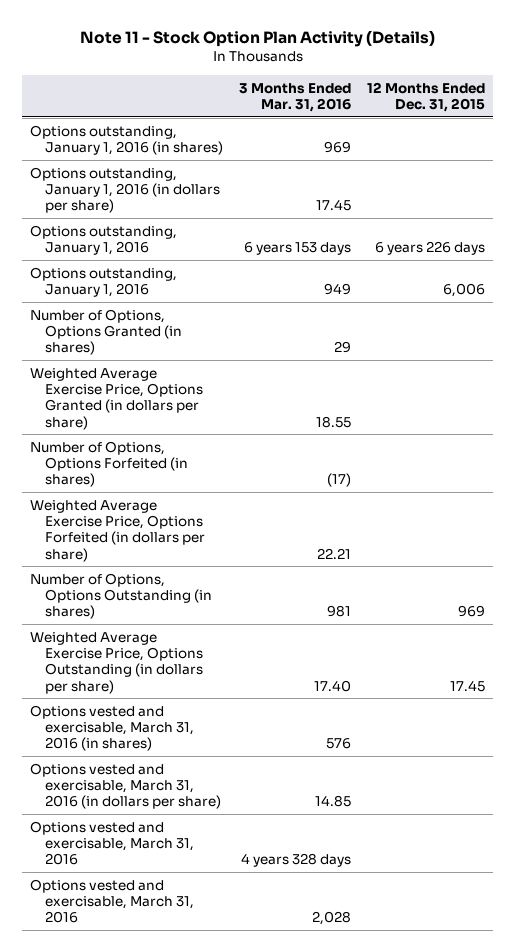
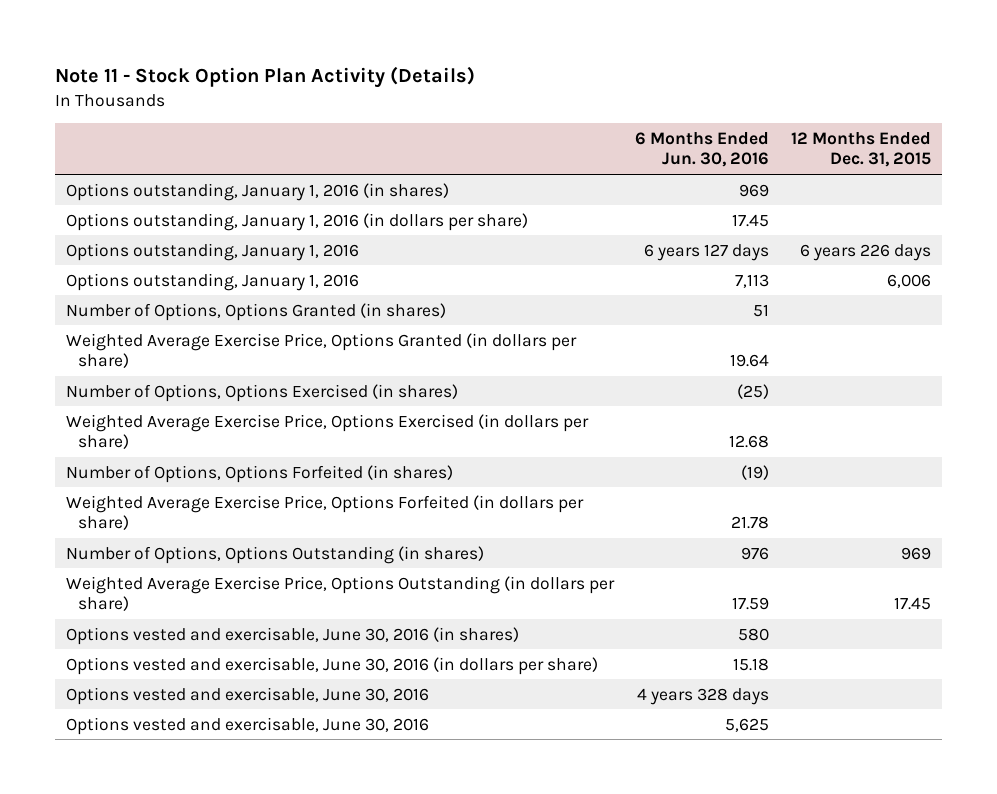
[239,82,352,113] 3 Months Ended Mar. 31, 2016 -> none
none -> [635,131,770,168] 6 Months Ended Jun. 30, 2016
none -> [65,383,458,402] Number of Options, Options Exercised (in shares)
none -> [65,413,589,450] Weighted Average Exercise Price, Options Exercised (in dollars per share)
[29,704,195,752] Options vested and exercisable, March 31, 2016 (in shares) -> [65,626,519,645] Options vested and exercisable, June 30, 2016 (in shares)
[29,762,222,810] Options vested and exercisable, March 31, 2016 (in dollars per share) -> [65,656,598,675] Options vested and exercisable, June 30, 2016 (in dollars per share)
[29,820,195,866] Options vested and exercisable, March 31, 2016 -> [65,686,429,705] Options vested and exercisable, June 30, 2016
[29,878,195,924] Options vested and exercisable, March 31, 2016 -> [65,716,429,735] Options vested and exercisable, June 30, 2016

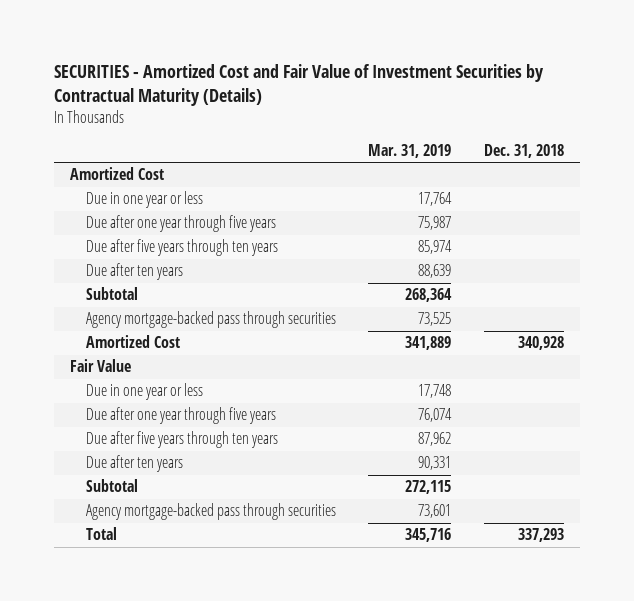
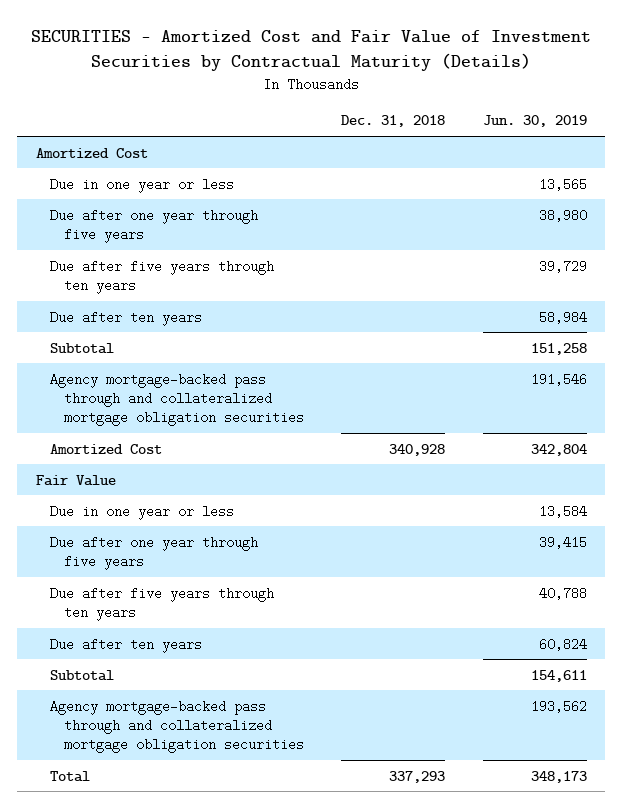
[368,143,452,158] Mar. 31, 2019 -> none
none -> [482,115,587,128] Jun. 30, 2019
[85,311,336,329] Agency mortgage-backed pass through securities -> [49,372,305,427] Agency mortgage-backed pass through and collateralized mortgage obligation securities
[85,503,336,521] Agency mortgage-backed pass through securities -> [49,699,305,754] Agency mortgage-backed pass through and collateralized mortgage obligation securities

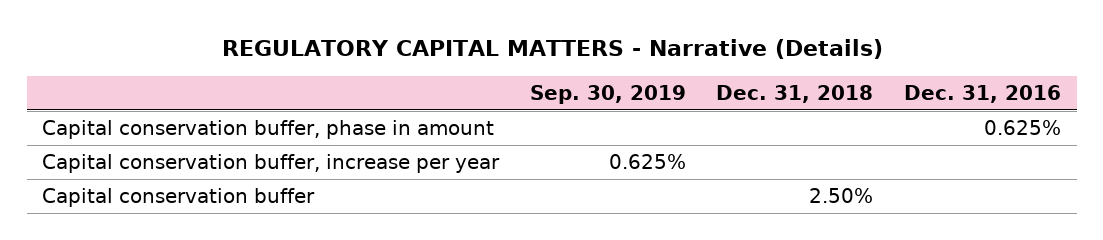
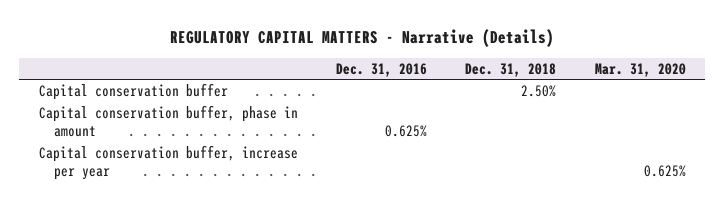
[529,84,686,104] Sep. 30, 2019 -> none
none -> [594,62,686,77] Mar. 31, 2020
[41,188,315,208] Capital conservation buffer -> [38,83,228,101] Capital conservation buffer

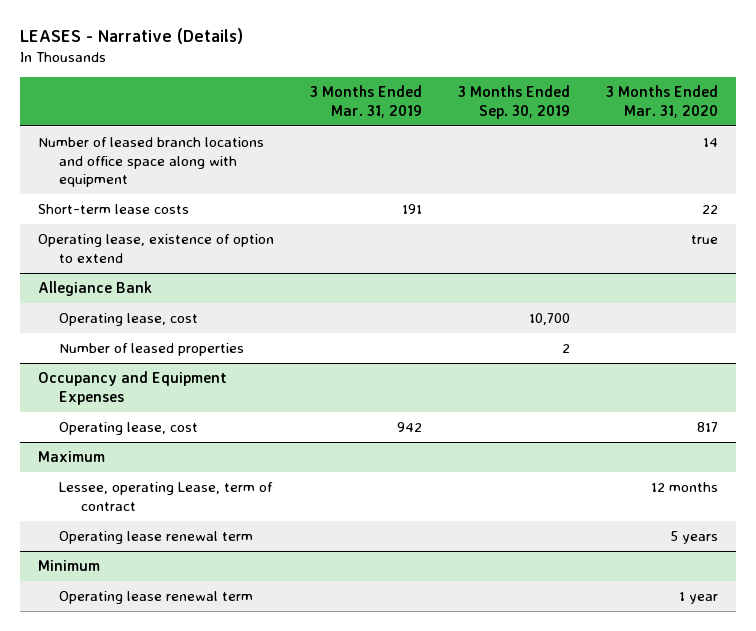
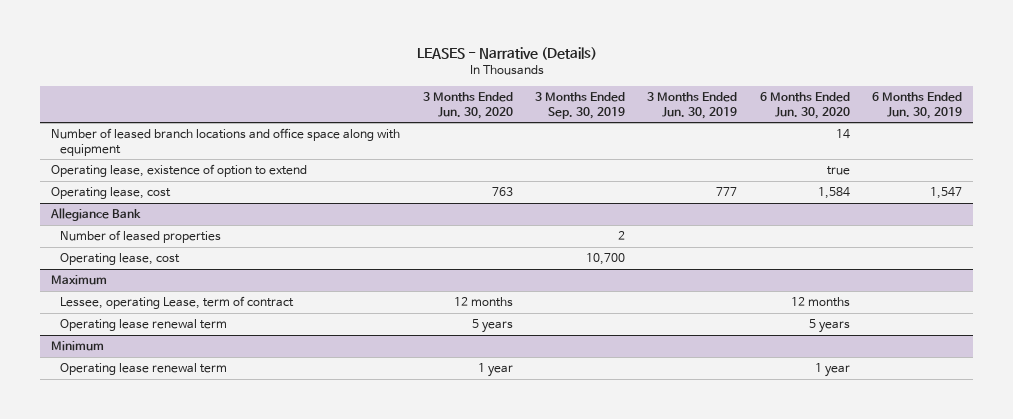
[309,85,422,118] 3 Months Ended Mar. 31, 2019 -> none
[606,85,719,118] 3 Months Ended Mar. 31, 2020 -> none
none -> [422,92,513,119] 3 Months Ended Jun. 30, 2020
none -> [647,92,738,119] 3 Months Ended Jun. 30, 2019
none -> [759,92,850,119] 6 Months Ended Jun. 30, 2020
none -> [872,92,963,119] 6 Months Ended Jun. 30, 2019
[37,203,189,214] Short-term lease costs -> none
none -> [51,187,172,200] Operating lease, cost
[37,370,227,405] Occupancy and Equipment Expenses -> none
[59,421,199,435] Operating lease, cost -> none
[59,312,199,326] Operating lease, cost -> [60,253,181,266] Operating lease, cost

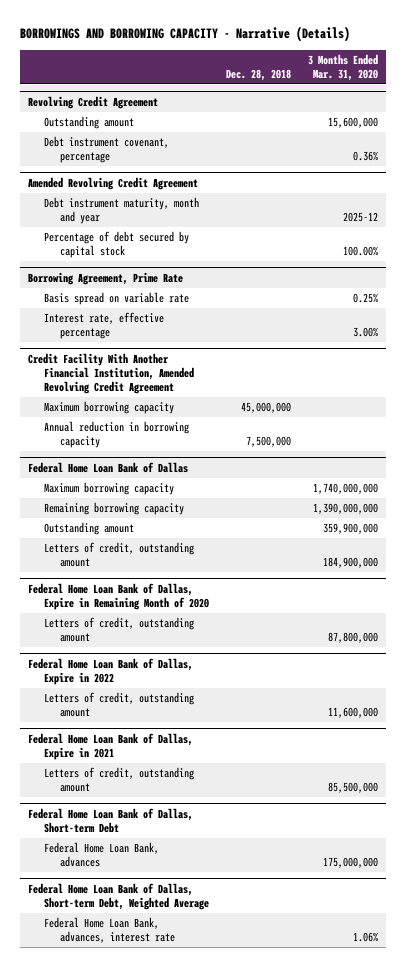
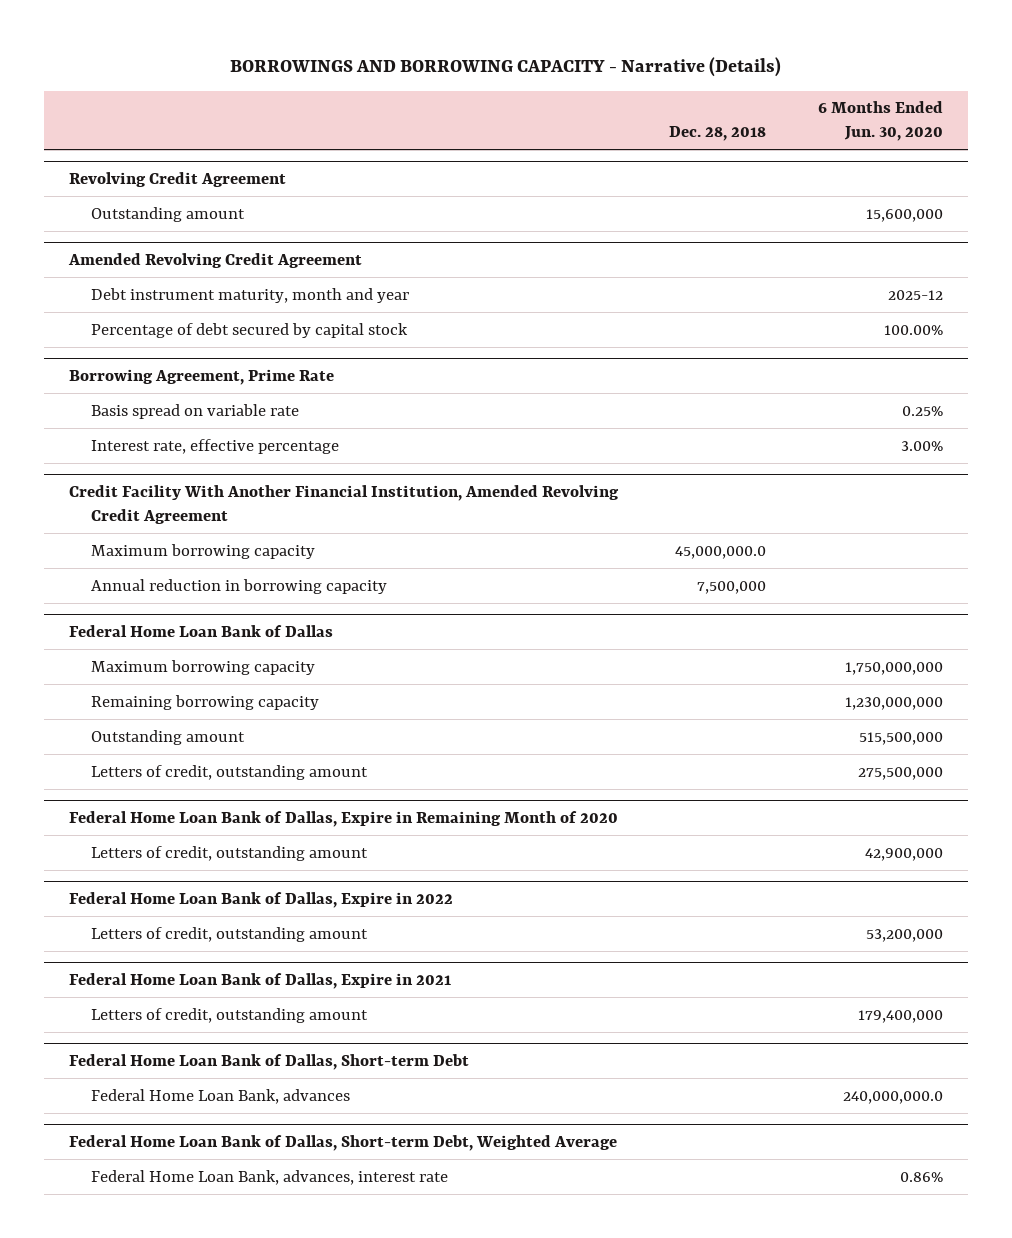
[307,53,378,81] 3 Months Ended Mar. 31, 2020 -> none
none -> [817,101,943,142] 6 Months Ended Jun. 30, 2020
[44,136,170,163] Debt instrument covenant, percentage -> none
[240,402,291,414] 45,000,000 -> [675,545,767,559] 45,000,000.0

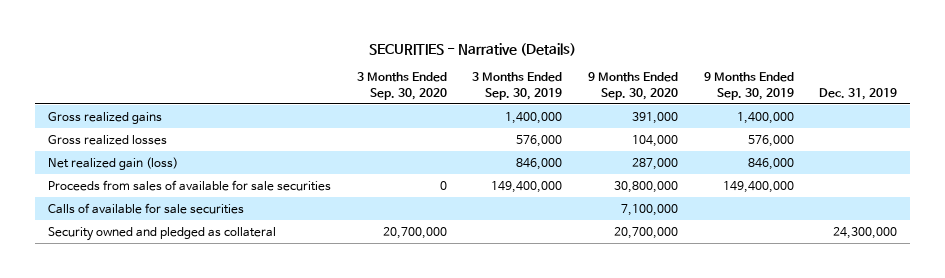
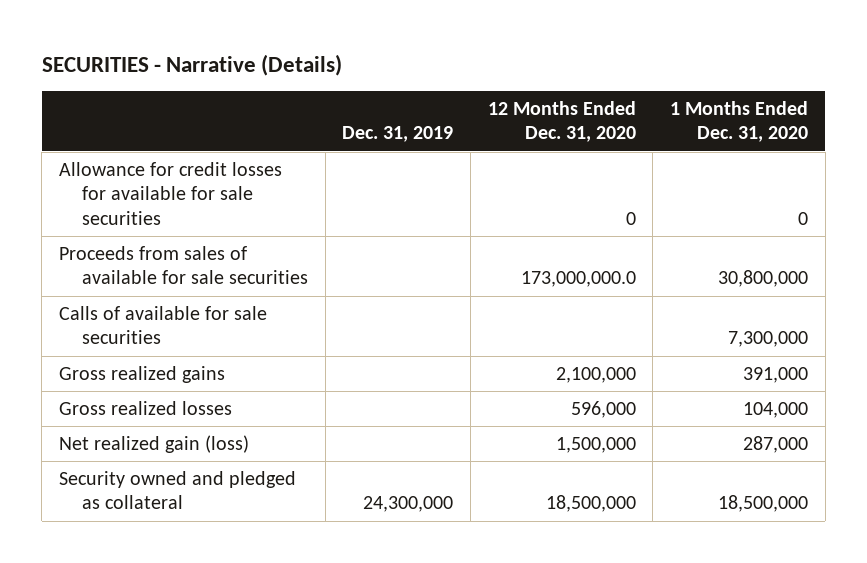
[356,72,447,100] 3 Months Ended Sep. 30, 2020 -> none
[472,72,563,100] 3 Months Ended Sep. 30, 2019 -> none
[588,72,679,100] 9 Months Ended Sep. 30, 2020 -> none
[703,72,794,100] 9 Months Ended Sep. 30, 2019 -> none
none -> [487,101,636,143] 12 Months Ended Dec. 31, 2020
none -> [670,101,809,143] 1 Months Ended Dec. 31, 2020
none -> [58,161,282,225] Allowance for credit losses for available for sale securities
[48,179,332,191] Proceeds from sales of available for sale securities -> [58,245,308,285] Proceeds from sales of available for sale securities
[48,202,245,214] Calls of available for sale securities -> [58,305,267,345] Calls of available for sale securities

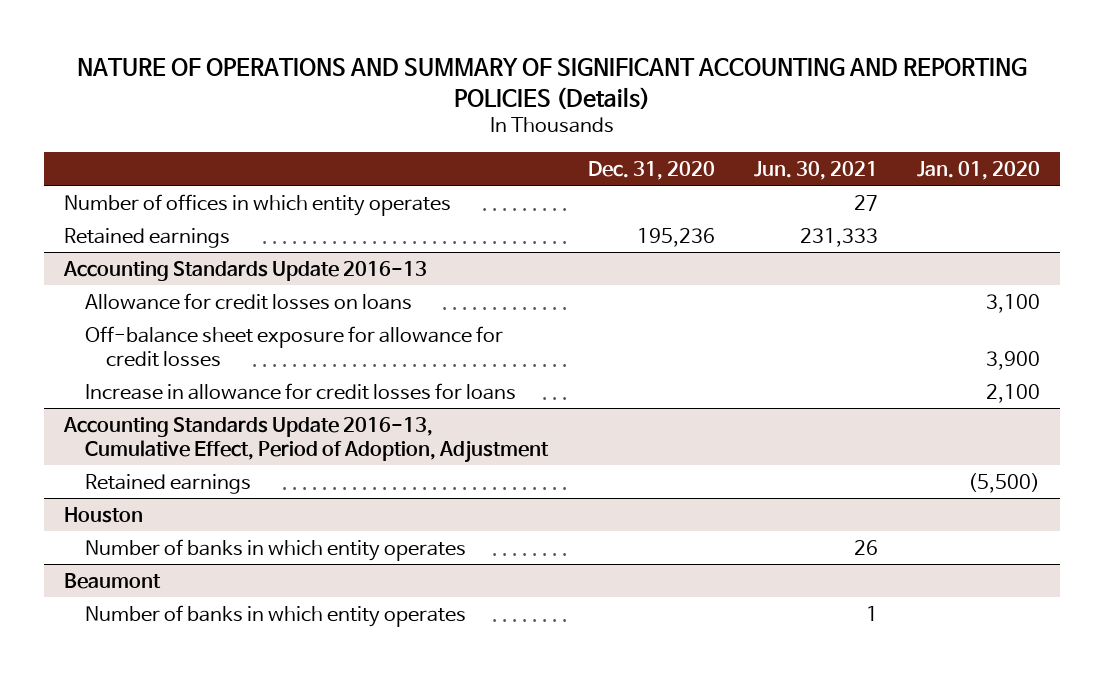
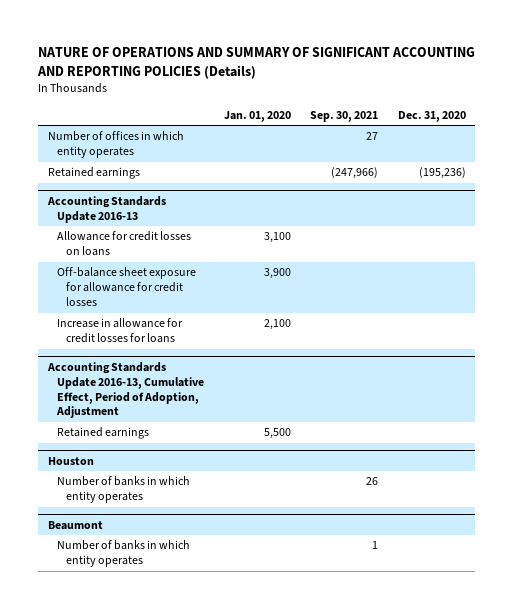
[754,160,879,180] Jun. 30, 2021 -> none
none -> [310,110,379,122] Sep. 30, 2021
[636,227,715,247] 195,236 -> [418,167,466,180] (195,236)
[968,472,1041,493] (5,500) -> [263,428,291,440] 5,500

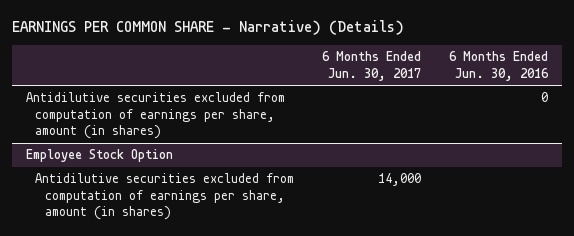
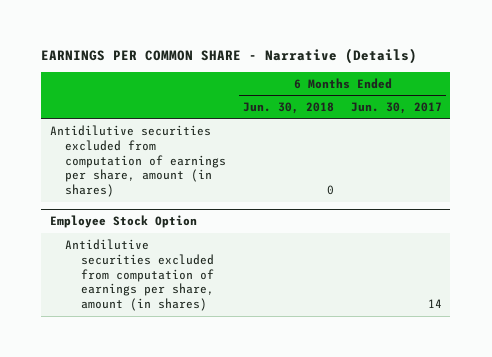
[11,19,404,35] EARNINGS PER COMMON SHARE - Narrative) (Details) -> [41,47,418,64] EARNINGS PER COMMON SHARE - Narrative (Details)
[449,51,550,81] 6 Months Ended Jun. 30, 2016 -> none
none -> [243,101,335,114] Jun. 30, 2018
[378,173,422,187] 14,000 -> [427,299,442,309] 14

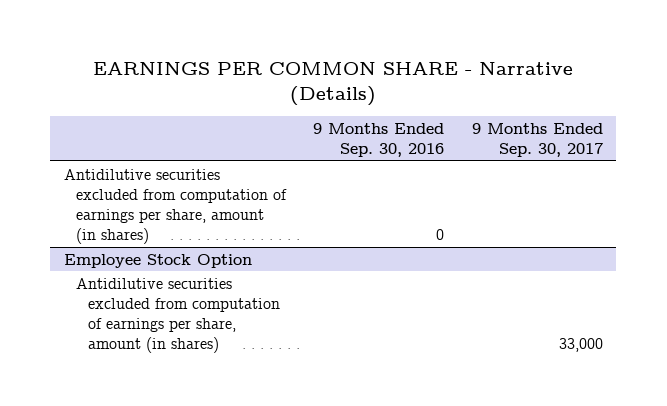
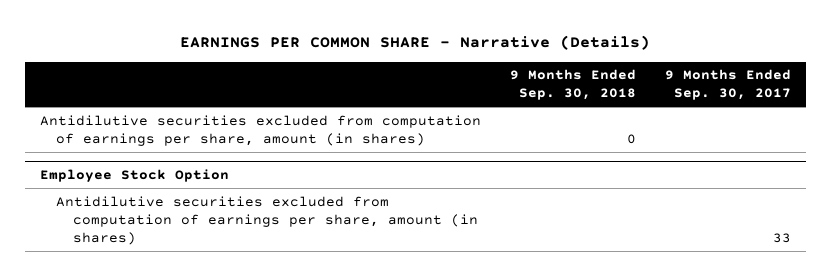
[313,122,445,158] 9 Months Ended Sep. 30, 2016 -> none
none -> [509,69,636,101] 9 Months Ended Sep. 30, 2018
[558,338,603,353] 33,000 -> [773,232,792,243] 33

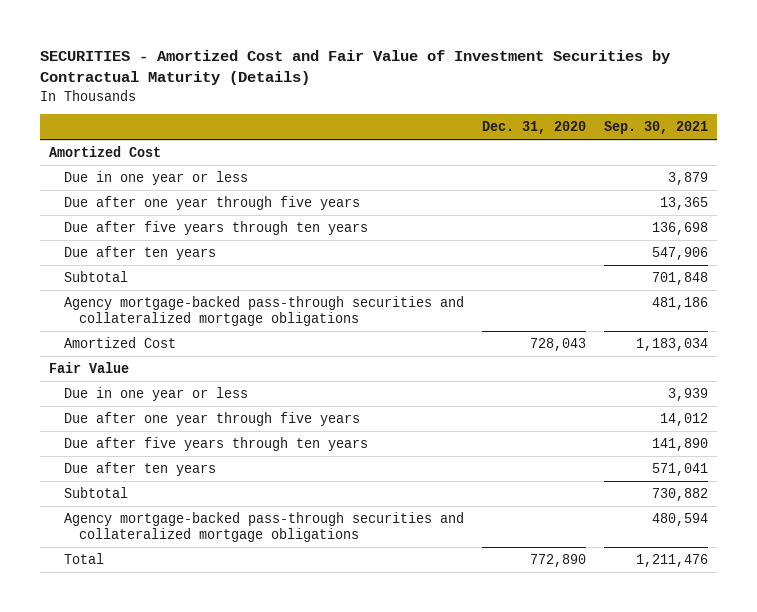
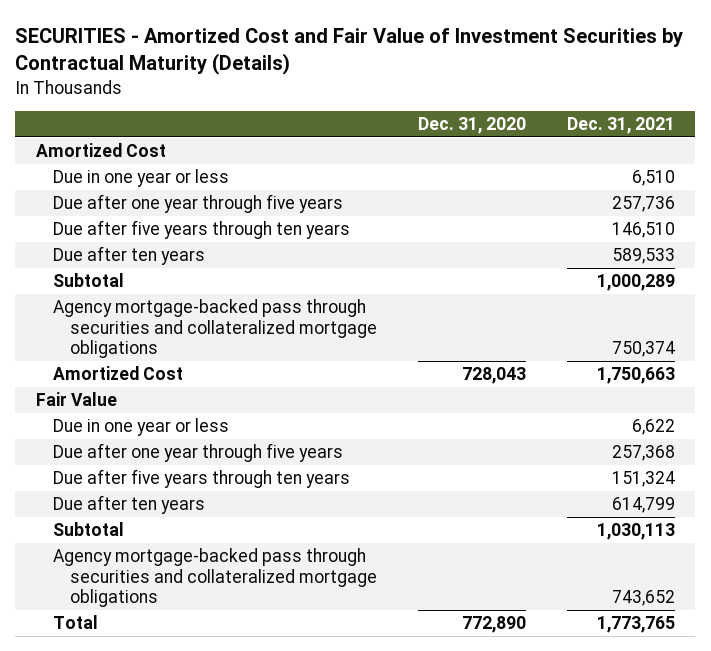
[603,121,708,135] Sep. 30, 2021 -> none
none -> [566,117,675,135] Dec. 31, 2021
[64,296,465,326] Agency mortgage-backed pass-through securities and collateralized mortgage obligations -> [52,299,378,358] Agency mortgage-backed pass through securities and collateralized mortgage obligations
[64,512,465,542] Agency mortgage-backed pass-through securities and collateralized mortgage obligations -> [52,548,378,607] Agency mortgage-backed pass through securities and collateralized mortgage obligations

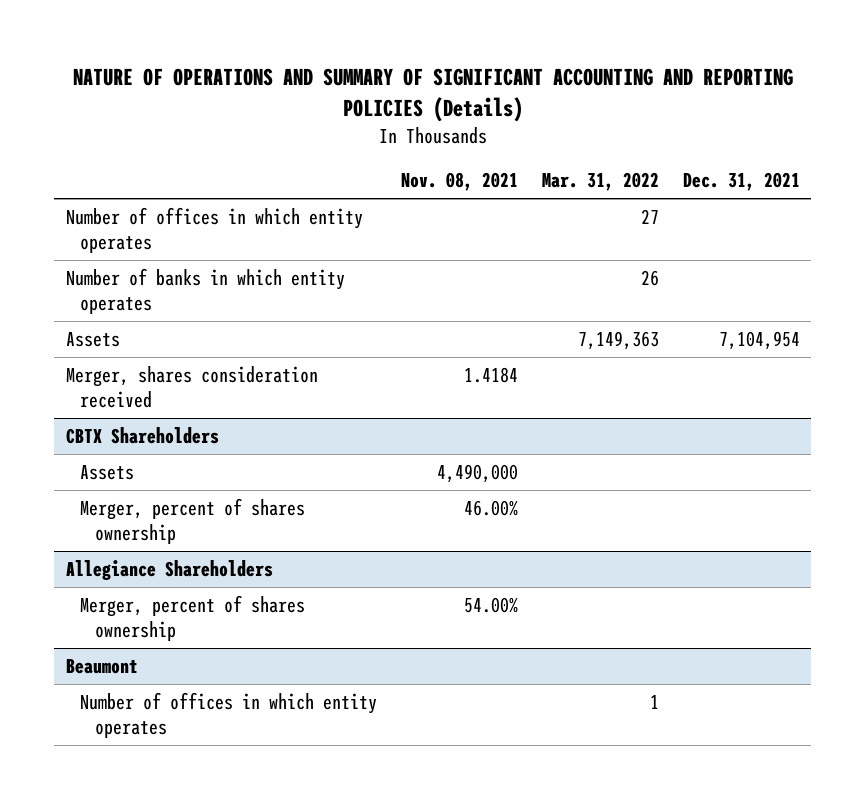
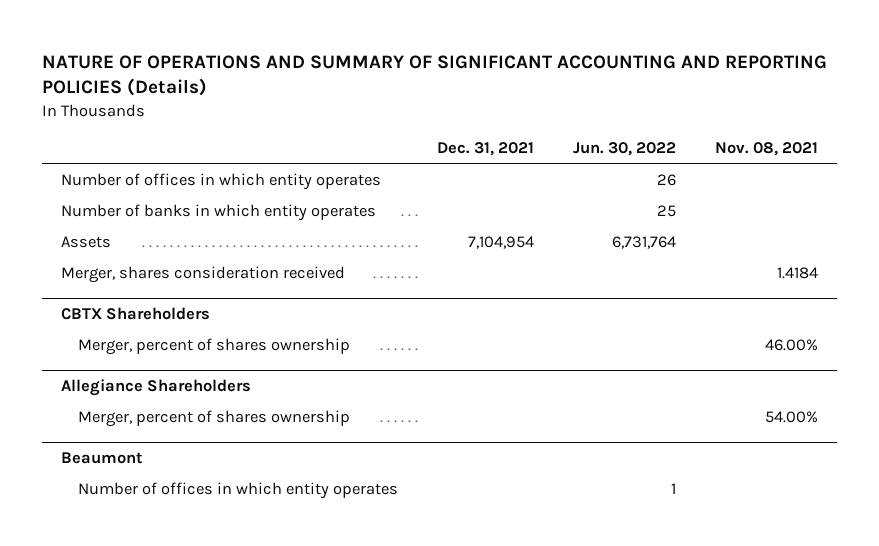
[541,172,659,192] Mar. 31, 2022 -> none
none -> [572,141,676,156] Jun. 30, 2022
[80,464,135,480] Assets -> none

